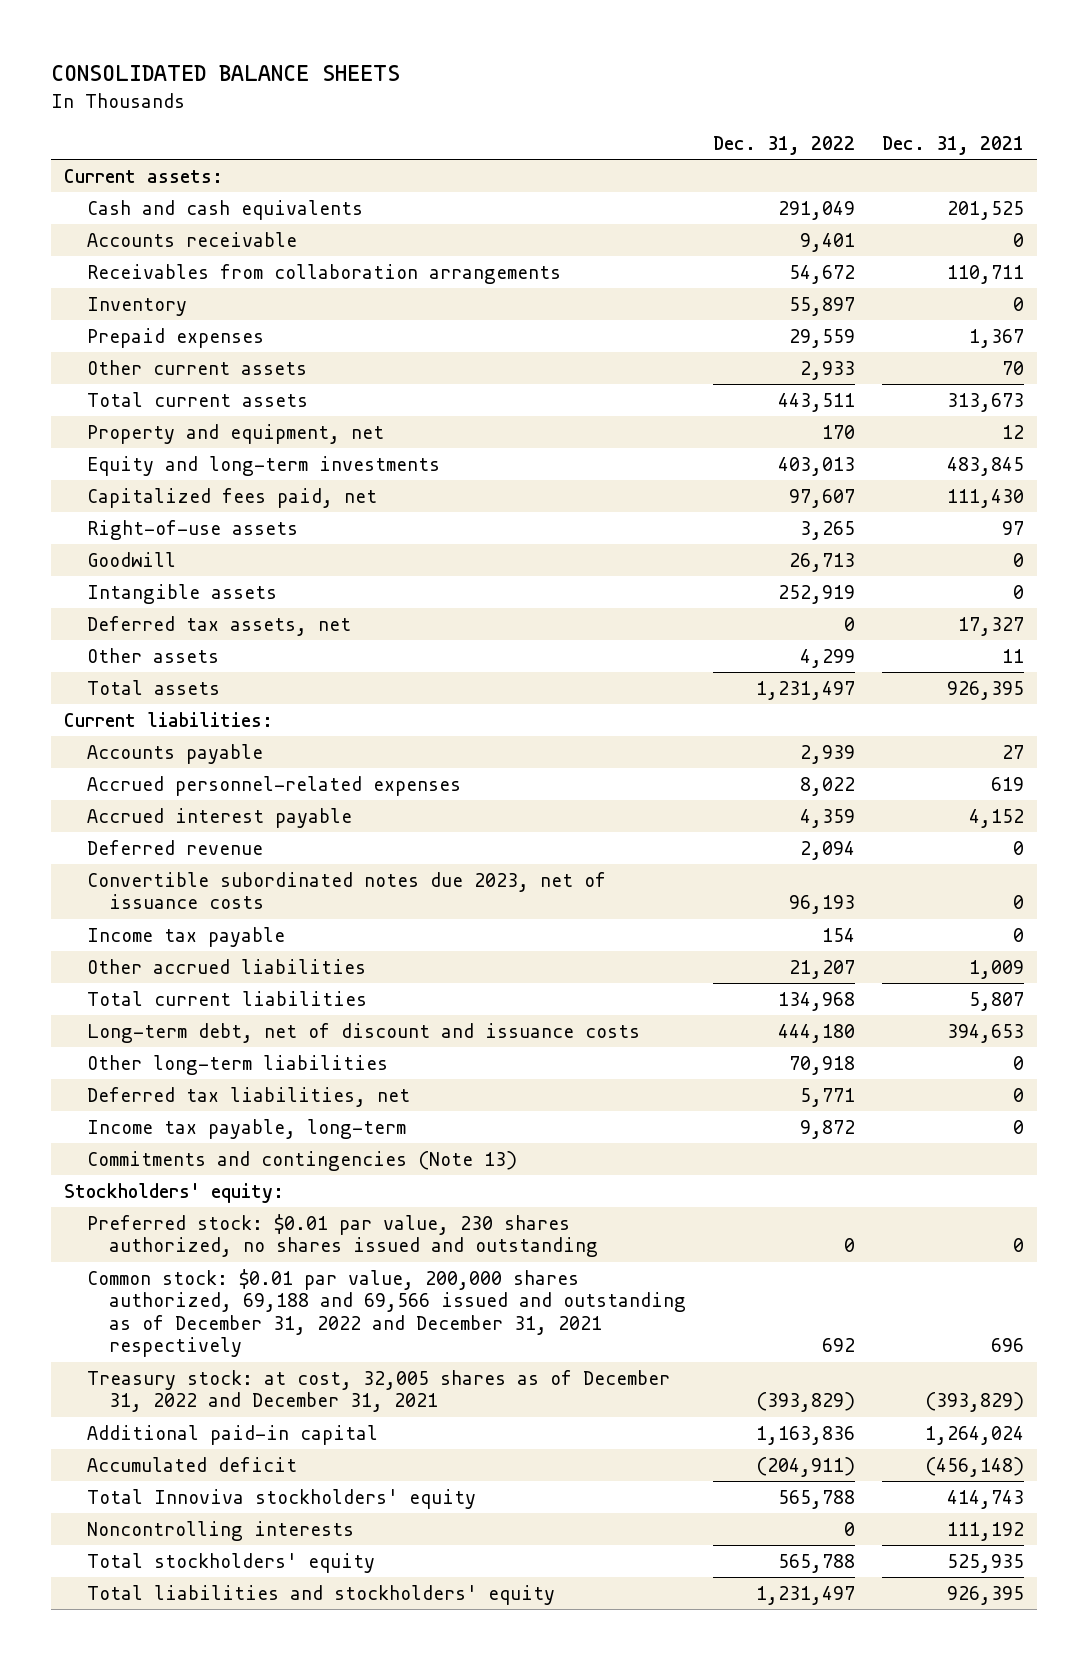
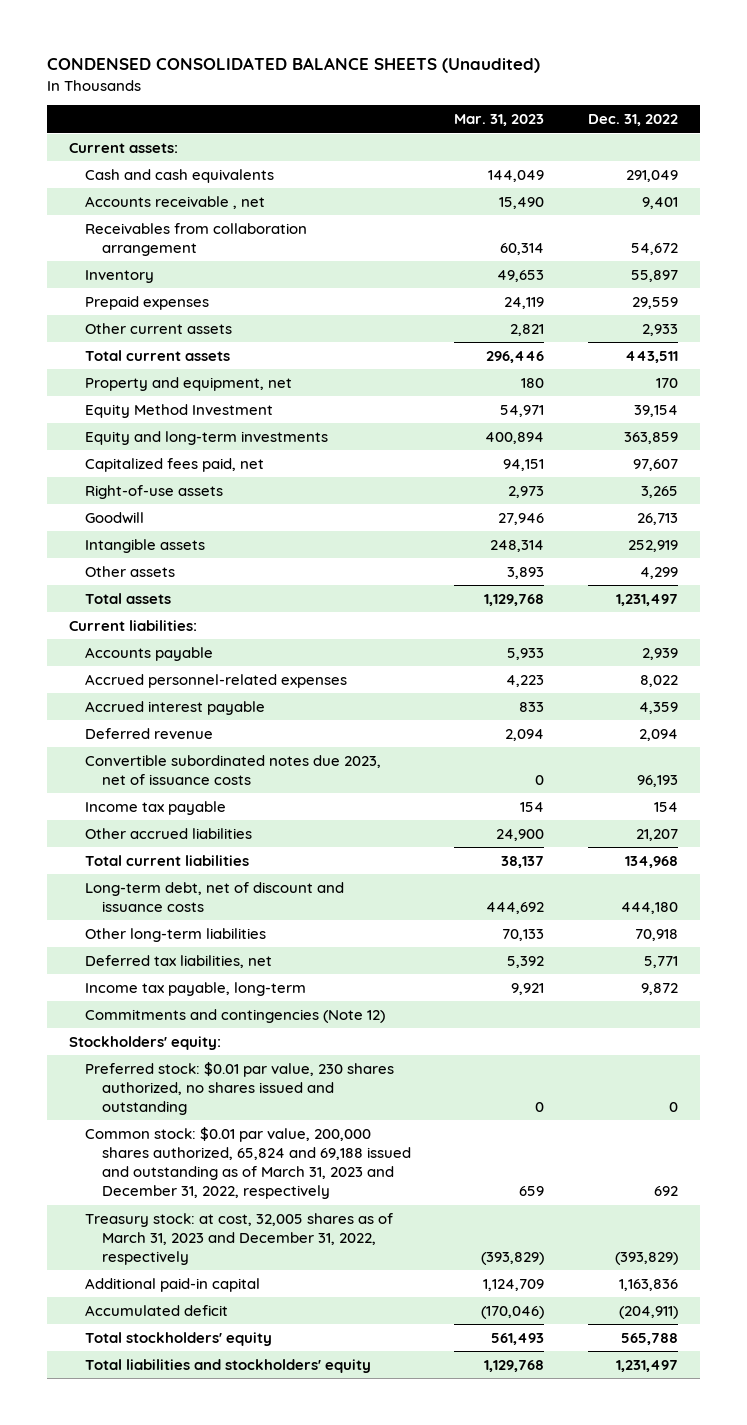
[50,65,400,82] CONSOLIDATED BALANCE SHEETS -> [47,57,541,74] CONDENSED CONSOLIDATED BALANCE SHEETS (Unaudited)
[881,136,1024,156] Dec. 31, 2021 -> none
none -> [454,114,545,127] Mar. 31, 2023
[86,231,297,247] Accounts receivable -> [85,195,266,209] Accounts receivable , net
[86,263,561,284] Receivables from collaboration arrangements -> [85,222,308,257] Receivables from collaboration arrangement
none -> [85,403,274,418] Equity Method Investment
[777,456,855,476] 403,013 -> [623,431,678,444] 363,859
[86,615,351,636] Deferred tax assets, net -> none
[86,1150,517,1171] Commitments and contingencies (Note 13) -> [85,1008,386,1023] Commitments and contingencies (Note 12)
[86,1268,686,1358] Common stock: $0.01 par value, 200,000 shares authorized, 69,188 and 69,566 issued and outstanding as of December 31, 2022 and December 31, 2021 respectively -> [85,1126,411,1200] Common stock: $0.01 par value, 200,000 shares authorized, 65,824 and 69,188 issued and outstanding as of March 31, 2023 and December 31, 2022, respectively
[86,1369,670,1413] Treasury stock: at cost, 32,005 shares as of December 31, 2022 and December 31, 2021 -> [85,1212,394,1266] Treasury stock: at cost, 32,005 shares as of March 31, 2023 and December 31, 2022, respectively
[86,1488,476,1509] Total Innoviva stockholders' equity -> none
[86,1520,354,1541] Noncontrolling interests -> none

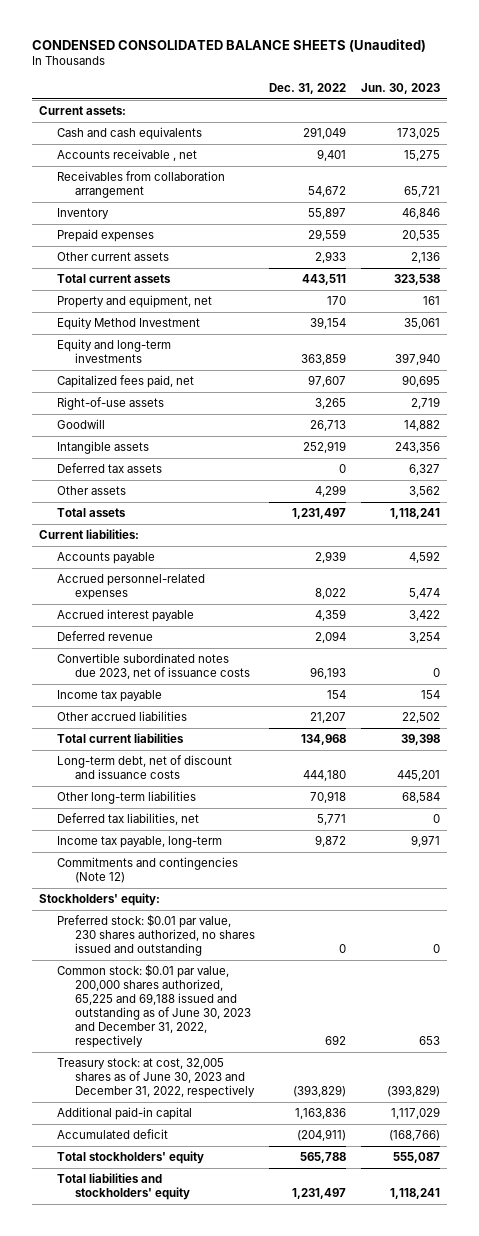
[454,114,545,127] Mar. 31, 2023 -> none
none -> [360,82,440,94] Jun. 30, 2023
none -> [57,463,163,474] Deferred tax assets
[85,1126,411,1200] Common stock: $0.01 par value, 200,000 shares authorized, 65,824 and 69,188 issued and outstanding as of March 31, 2023 and December 31, 2022, respectively -> [57,964,252,1049] Common stock: $0.01 par value, 200,000 shares authorized, 65,225 and 69,188 issued and outstanding as of June 30, 2023 and December 31, 2022, respectively
[85,1212,394,1266] Treasury stock: at cost, 32,005 shares as of March 31, 2023 and December 31, 2022, respectively -> [57,1058,256,1099] Treasury stock: at cost, 32,005 shares as of June 30, 2023 and December 31, 2022, respectively

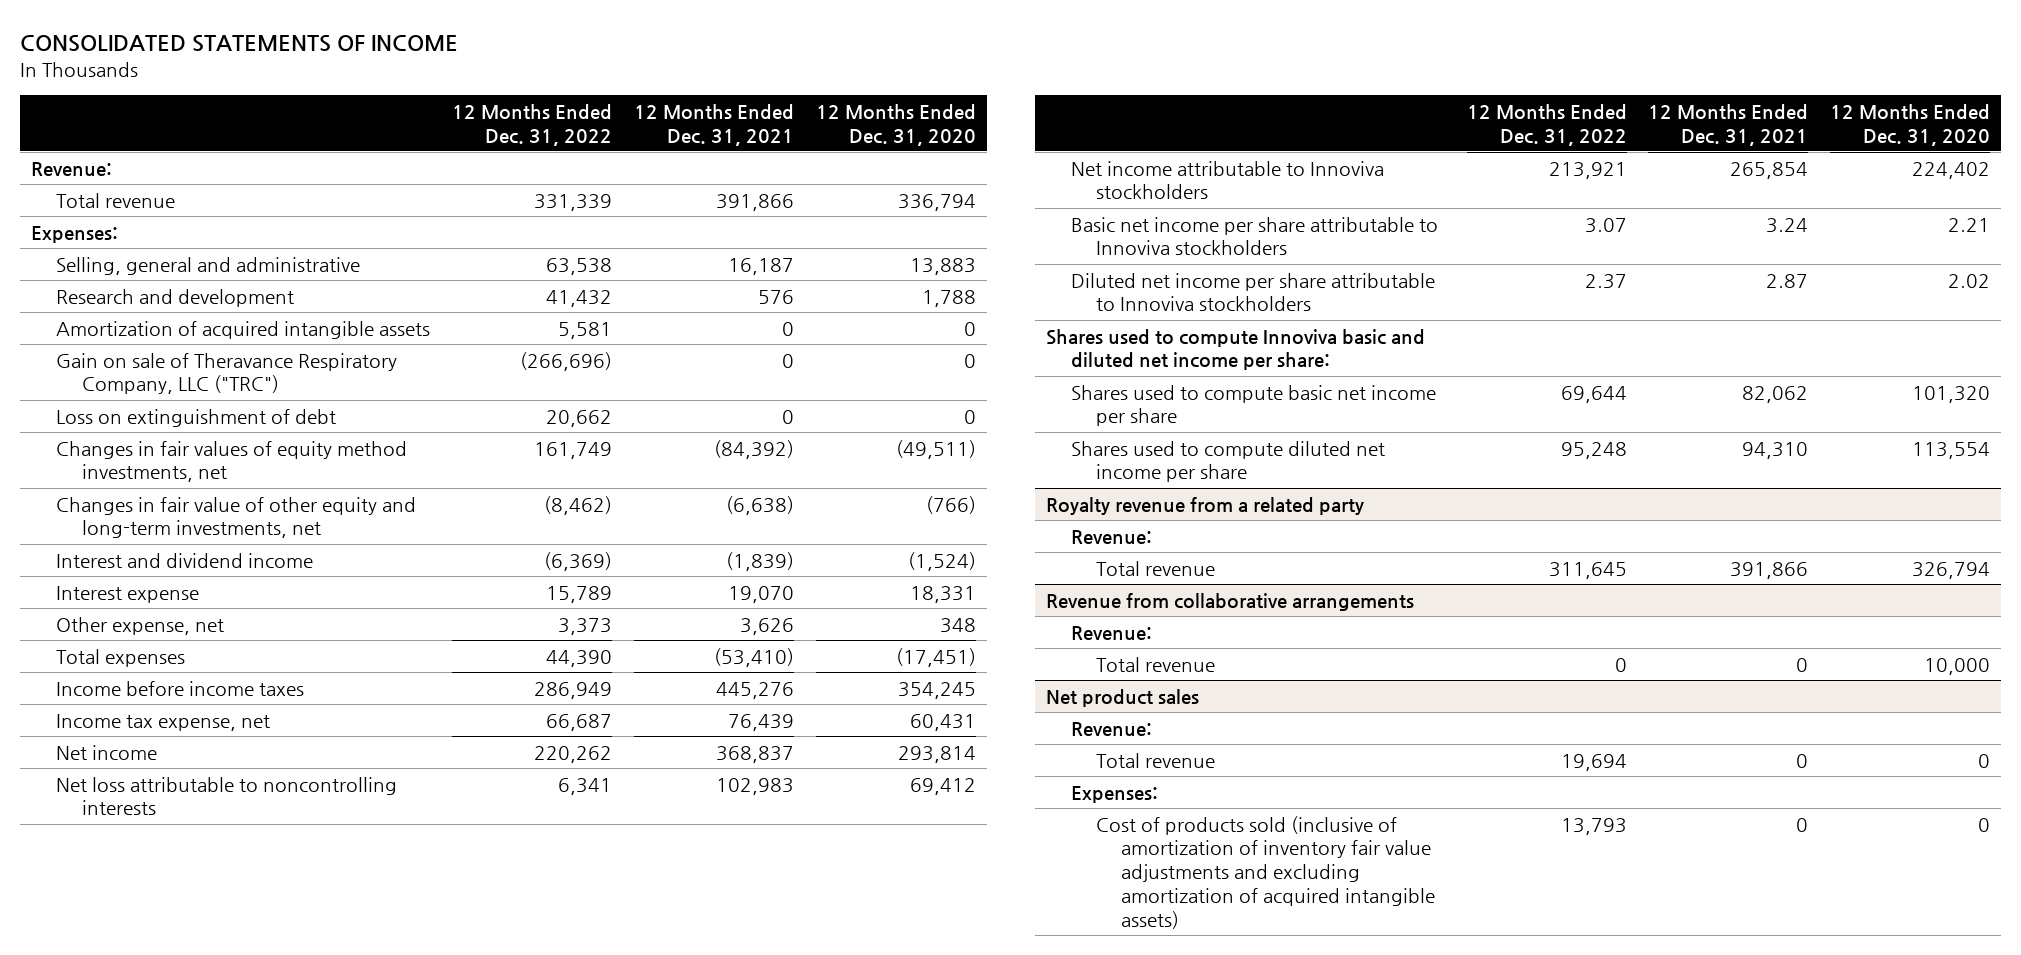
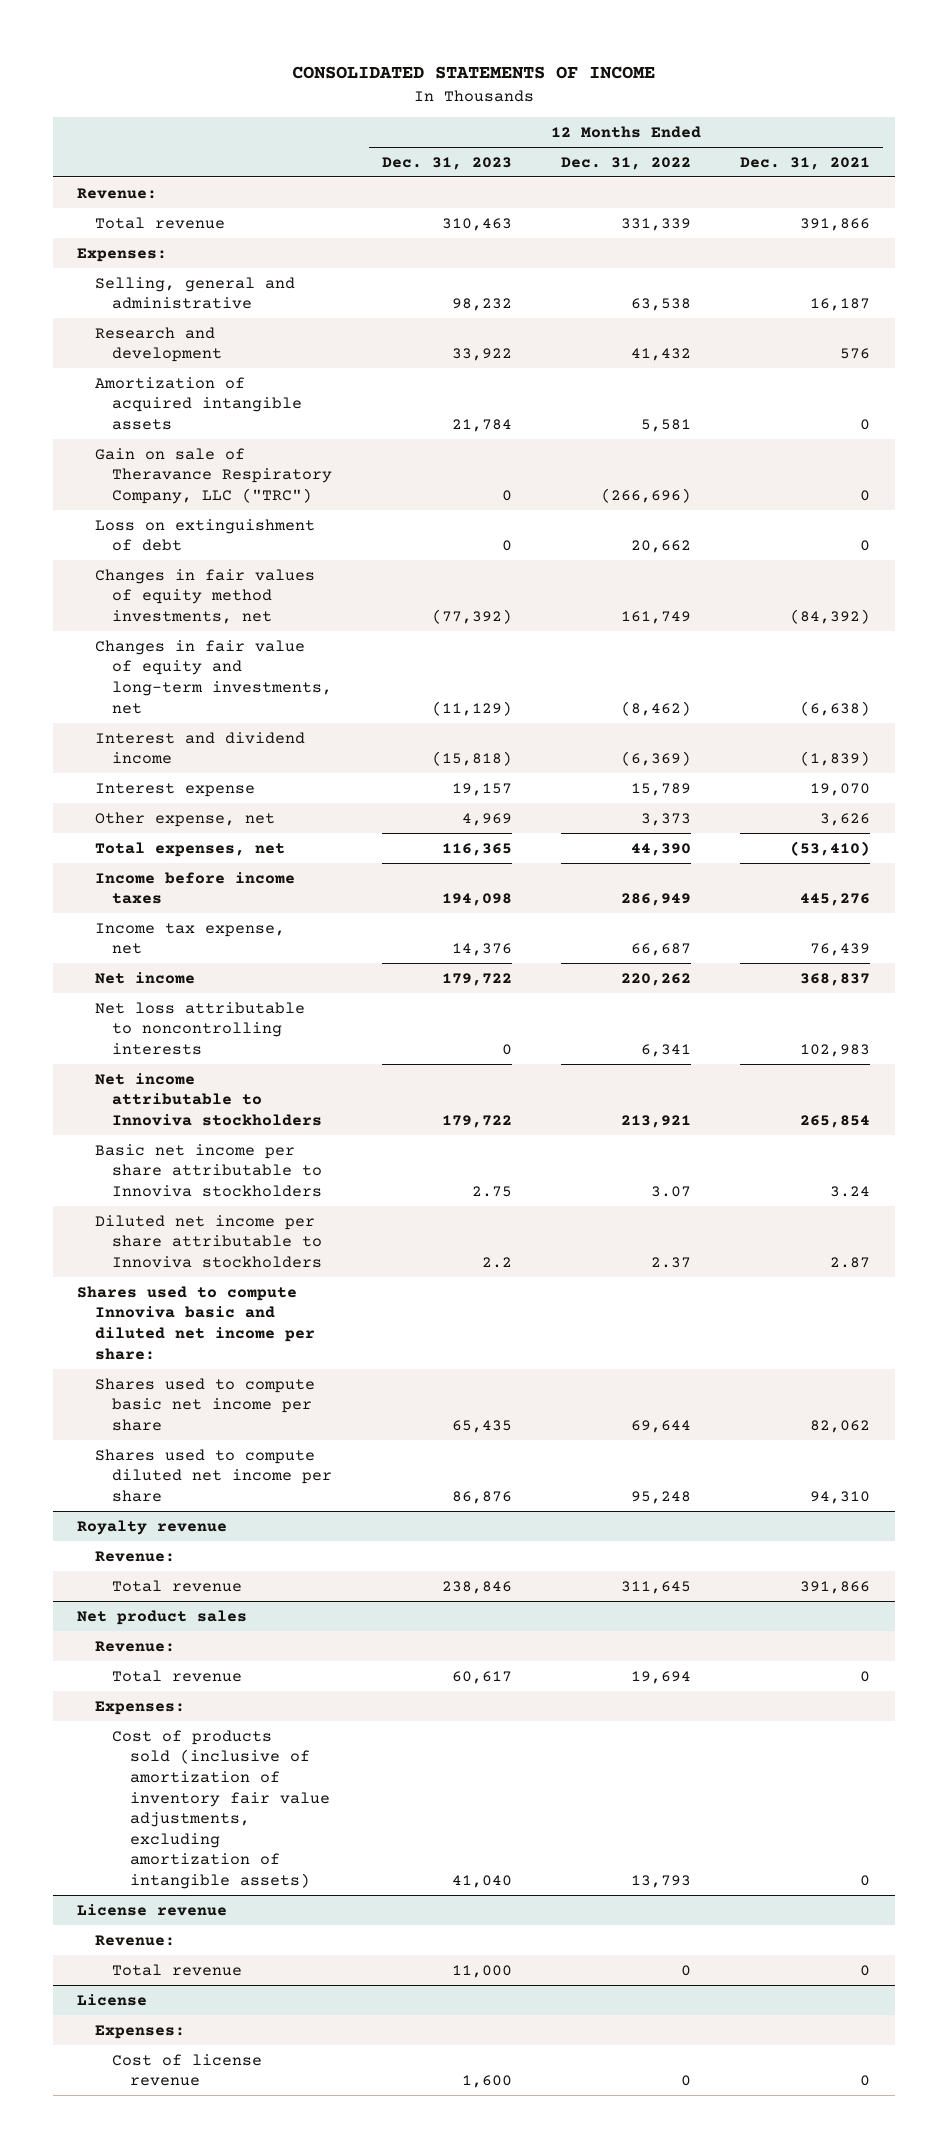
[815,104,976,146] 12 Months Ended Dec. 31, 2020 -> none
none -> [381,156,512,170] Dec. 31, 2023
[56,496,417,539] Changes in fair value of other equity and long-term investments, net -> [94,639,333,714] Changes in fair value of equity and long-term investments, net
[56,648,186,667] Total expenses -> [94,841,285,857] Total expenses, net
[1045,496,1364,515] Royalty revenue from a related party -> [77,1519,228,1535] Royalty revenue
[1045,592,1414,611] Revenue from collaborative arrangements -> none
[1070,625,1152,640] Revenue: -> none
[1095,656,1215,672] Total revenue -> none
[1095,815,1436,929] Cost of products sold (inclusive of amortization of inventory fair value adjustments and excluding amortization of acquired intangible assets) -> [112,1729,330,1890] Cost of products sold (inclusive of amortization of inventory fair value adjustments, excluding amortization of intangible assets)
none -> [77,1903,228,1916] License revenue
none -> [94,1934,175,1946] Revenue:
none -> [112,1963,243,1976] Total revenue
none -> [77,1993,148,2006] License
none -> [94,2024,185,2039] Expenses:
none -> [112,2053,263,2087] Cost of license revenue

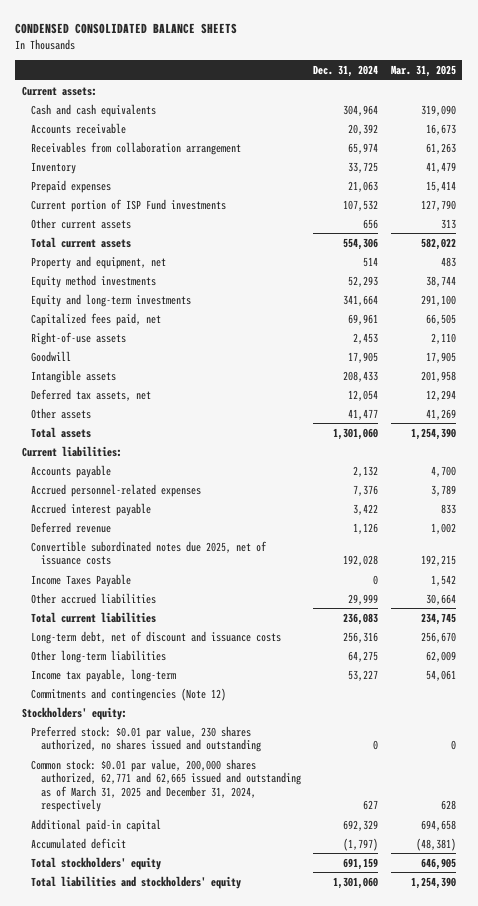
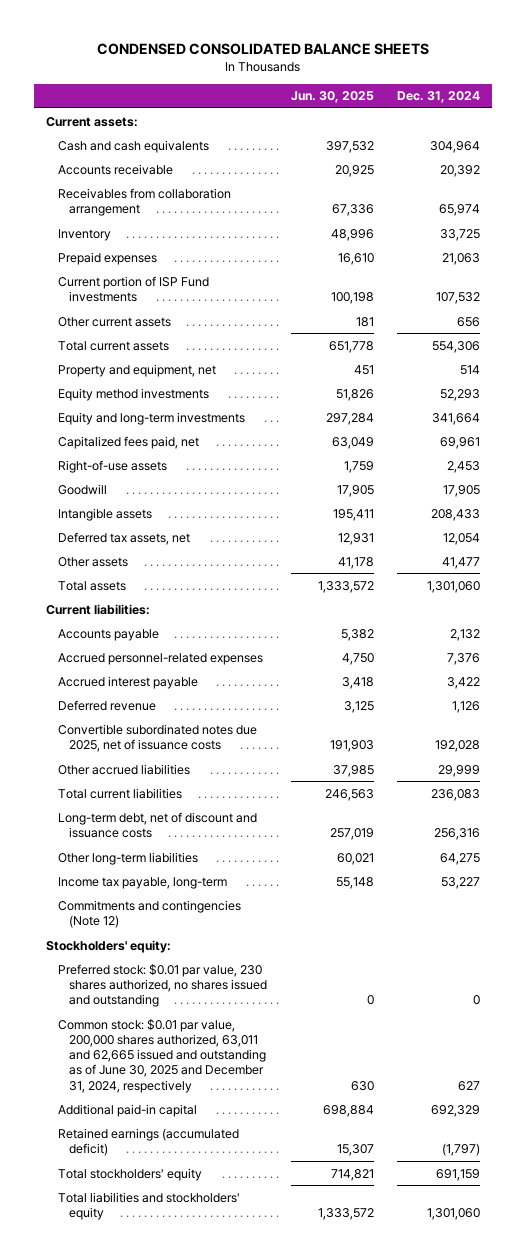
[390,64,456,77] Mar. 31, 2025 -> none
none -> [290,91,374,104] Jun. 30, 2025
[31,573,132,587] Income Taxes Payable -> none
[31,758,301,812] Common stock: $0.01 par value, 200,000 shares authorized, 62,771 and 62,665 issued and outstanding as of March 31, 2025 and December 31, 2024, respectively -> [57,1018,267,1093] Common stock: $0.01 par value, 200,000 shares authorized, 63,011 and 62,665 issued and outstanding as of June 30, 2025 and December 31, 2024, respectively
[31,837,127,849] Accumulated deficit -> [57,1127,239,1156] Retained earnings (accumulated deficit)

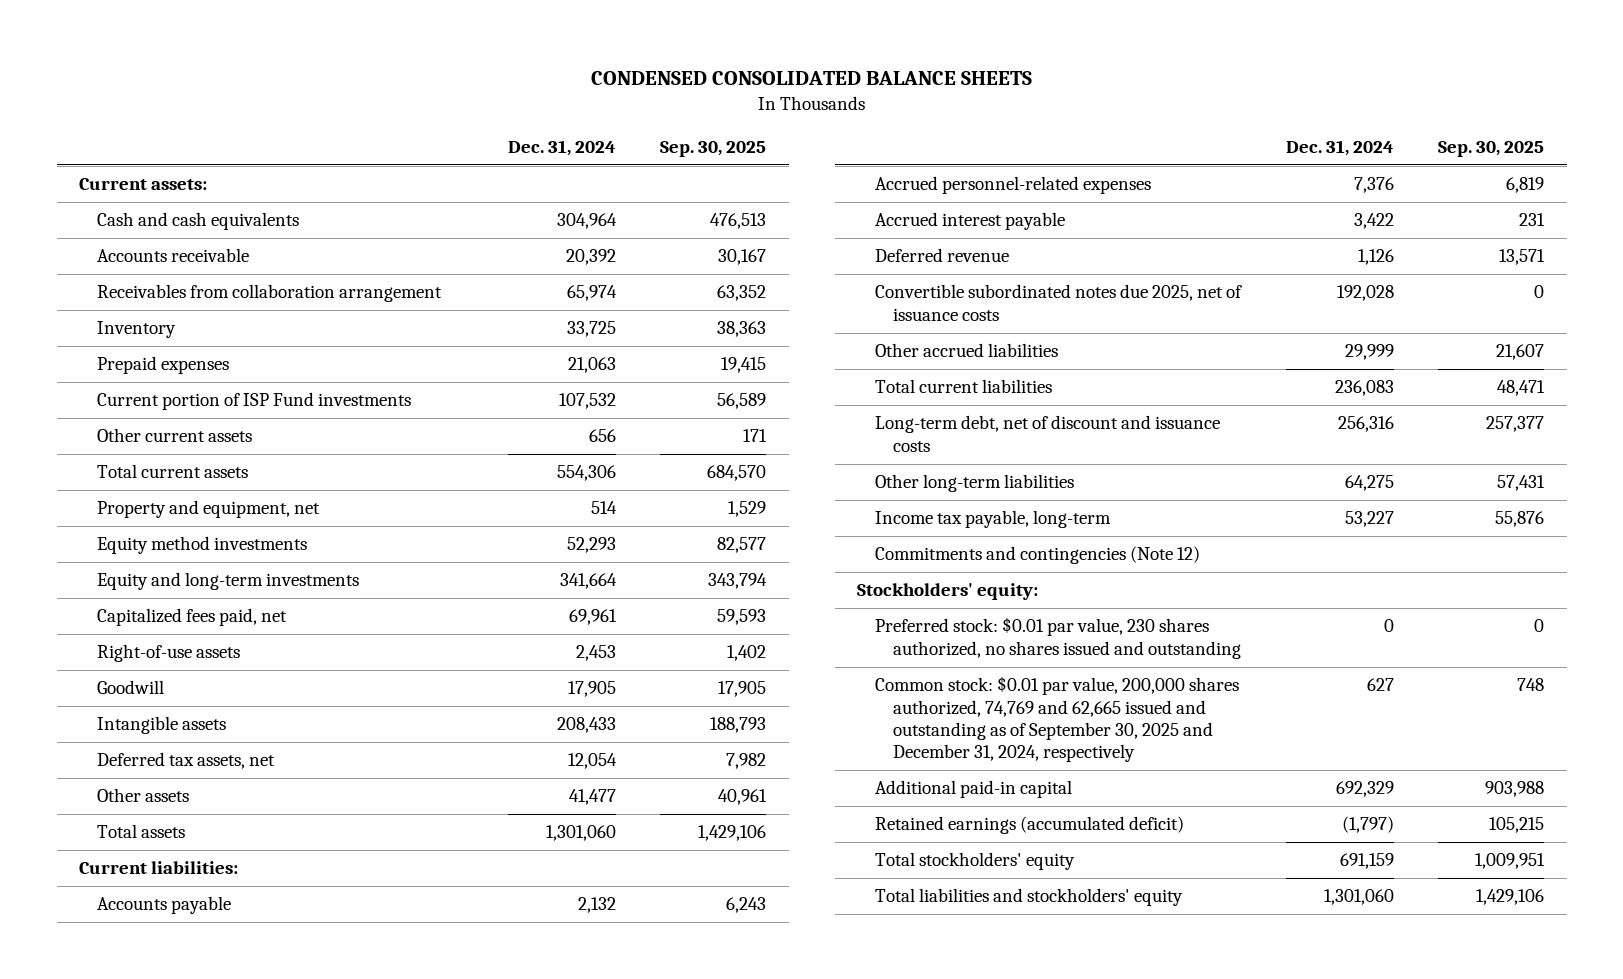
[290,91,374,104] Jun. 30, 2025 -> none
none -> [660,140,767,157] Sep. 30, 2025
[57,1018,267,1093] Common stock: $0.01 par value, 200,000 shares authorized, 63,011 and 62,665 issued and outstanding as of June 30, 2025 and December 31, 2024, respectively -> [875,676,1240,763] Common stock: $0.01 par value, 200,000 shares authorized, 74,769 and 62,665 issued and outstanding as of September 30, 2025 and December 31, 2024, respectively

